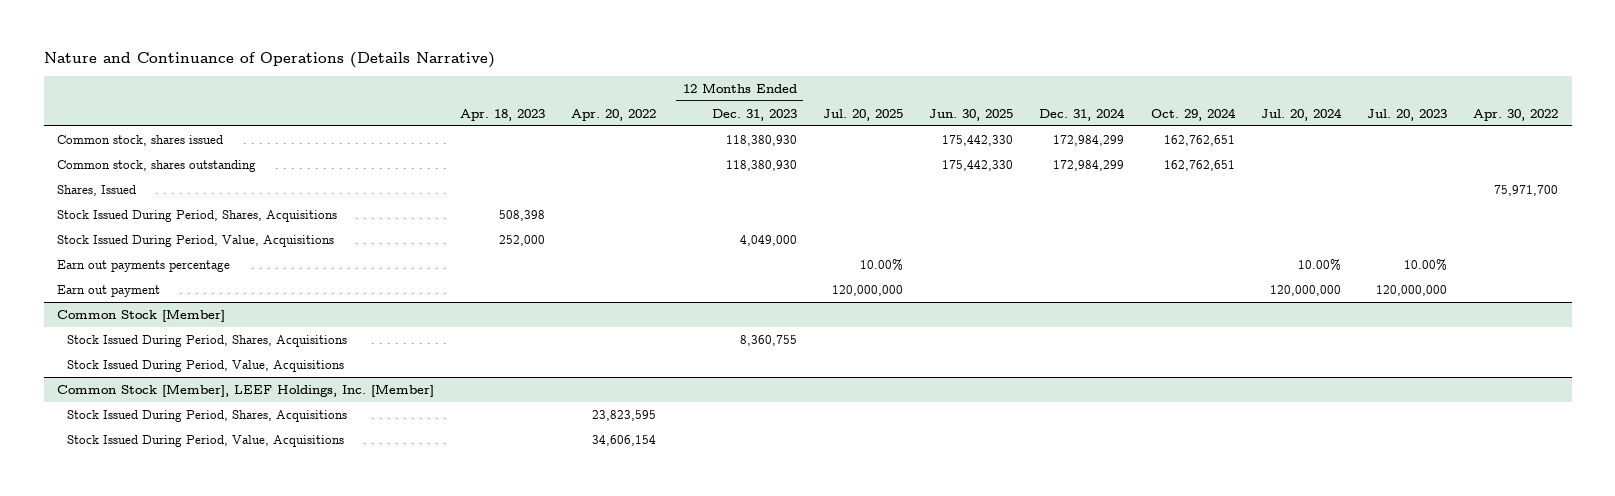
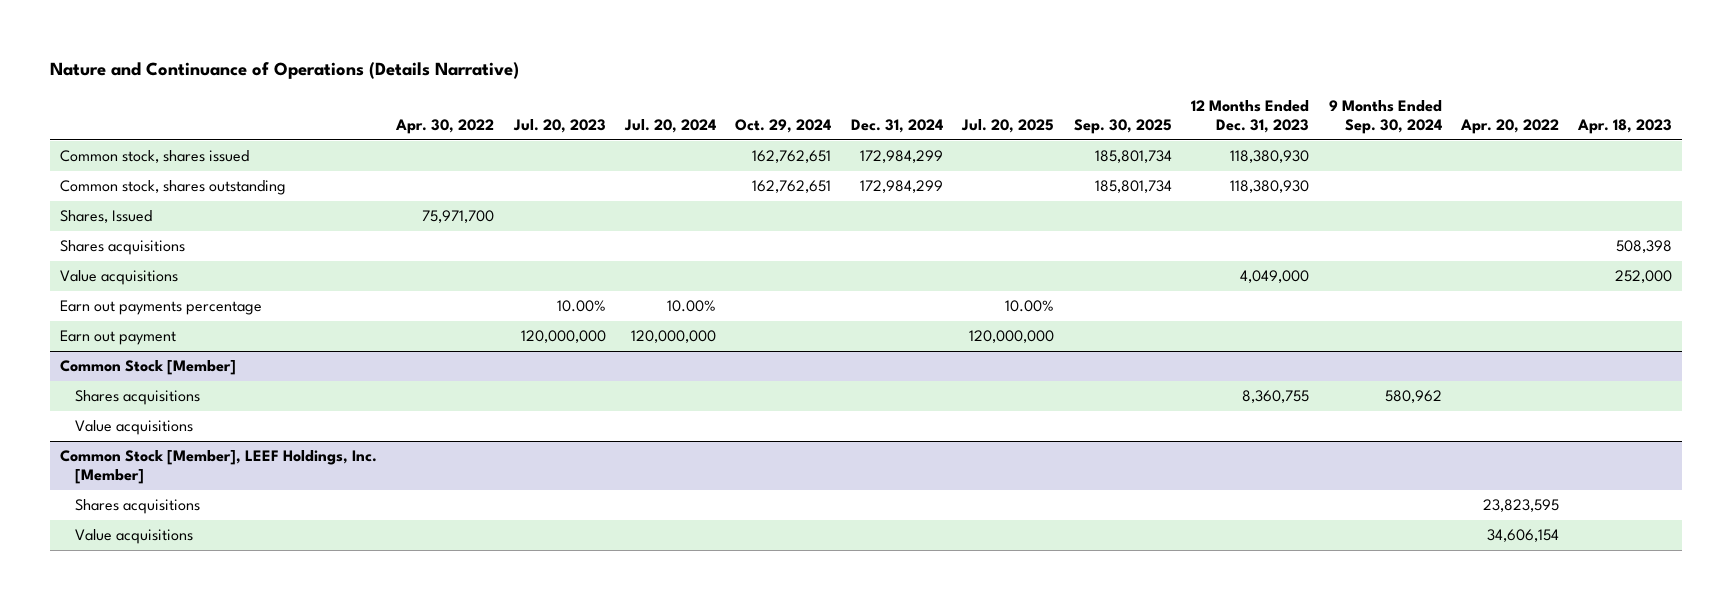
[929,108,1014,121] Jun. 30, 2025 -> none
none -> [1073,119,1172,135] Sep. 30, 2025
none -> [1328,100,1442,135] 9 Months Ended Sep. 30, 2024
[56,209,337,222] Stock Issued During Period, Shares, Acquisitions -> [59,240,185,256] Shares acquisitions
[56,234,334,247] Stock Issued During Period, Value, Acquisitions -> [59,270,178,286] Value acquisitions
[67,334,348,347] Stock Issued During Period, Shares, Acquisitions -> [75,390,201,406] Shares acquisitions
[67,359,345,372] Stock Issued During Period, Value, Acquisitions -> [75,420,194,436] Value acquisitions
[67,409,348,422] Stock Issued During Period, Shares, Acquisitions -> [75,499,201,515] Shares acquisitions
[67,434,345,447] Stock Issued During Period, Value, Acquisitions -> [75,529,194,545] Value acquisitions

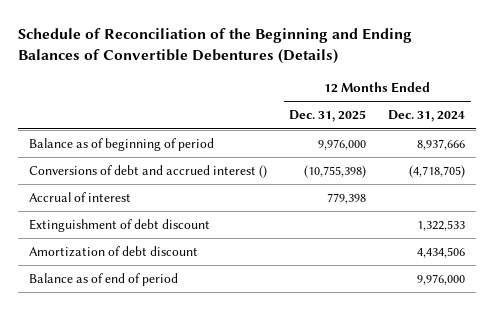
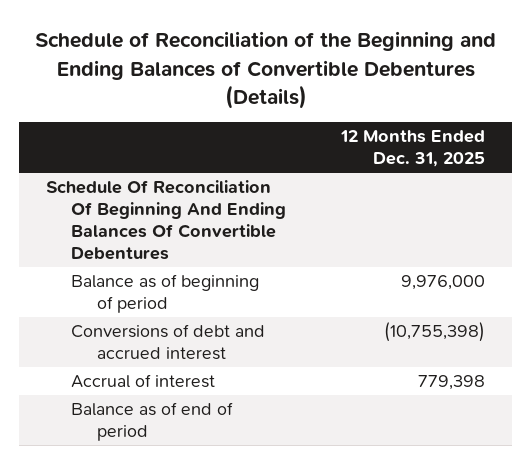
[388,110,466,123] Dec. 31, 2024 -> none
none -> [46,180,287,261] Schedule Of Reconciliation Of Beginning And Ending Balances Of Convertible Debentures
[28,165,267,179] Conversions of debt and accrued interest () -> [71,324,266,361] Conversions of debt and accrued interest
[28,219,210,233] Extinguishment of debt discount -> none
[28,246,198,258] Amortization of debt discount -> none

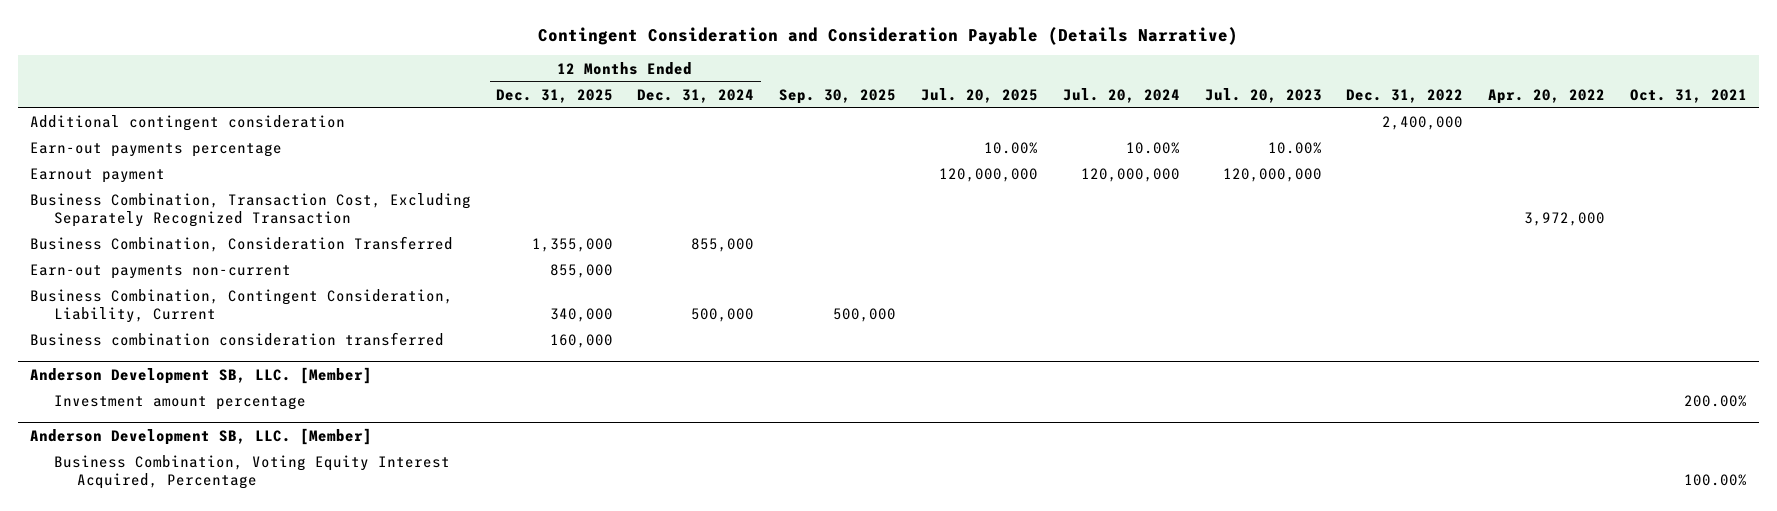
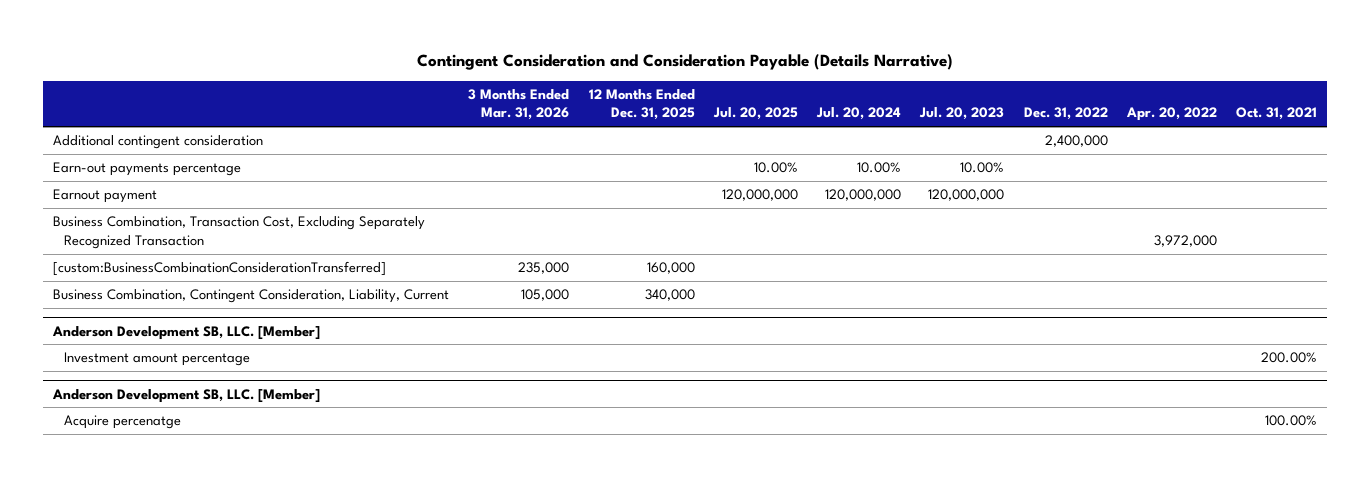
[637,88,755,103] Dec. 31, 2024 -> none
[779,88,897,104] Sep. 30, 2025 -> none
none -> [468,89,570,121] 3 Months Ended Mar. 31, 2026
[29,236,453,253] Business Combination, Consideration Transferred -> none
[29,264,291,280] Earn-out payments non-current -> none
none -> [52,261,386,277] [custom:BusinessCombinationConsiderationTransferred]
[29,332,444,347] Business combination consideration transferred -> none
[53,455,450,489] Business Combination, Voting Equity Interest Acquired, Percentage -> [63,415,181,430] Acquire percenatge

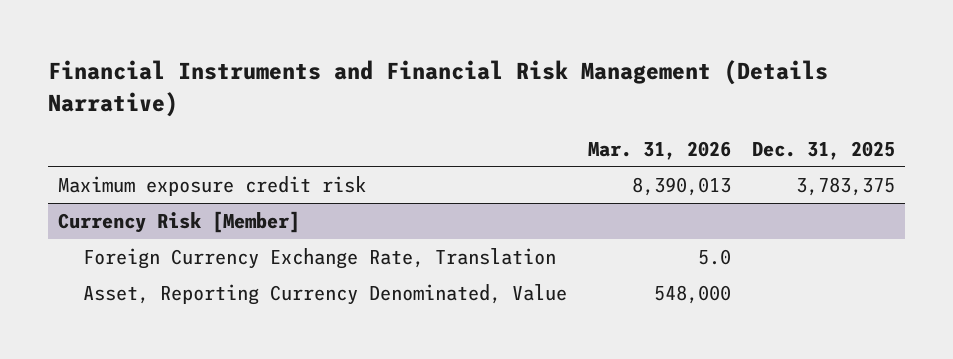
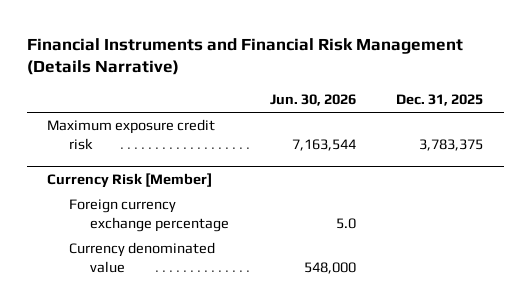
[587,140,731,160] Mar. 31, 2026 -> none
none -> [269,94,356,107] Jun. 30, 2026
[83,247,557,269] Foreign Currency Exchange Rate, Translation -> [68,199,230,232] Foreign currency exchange percentage
[83,283,568,305] Asset, Reporting Currency Denominated, Value -> [68,242,215,273] Currency denominated value

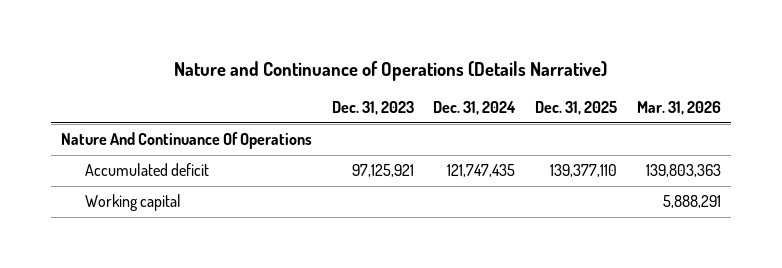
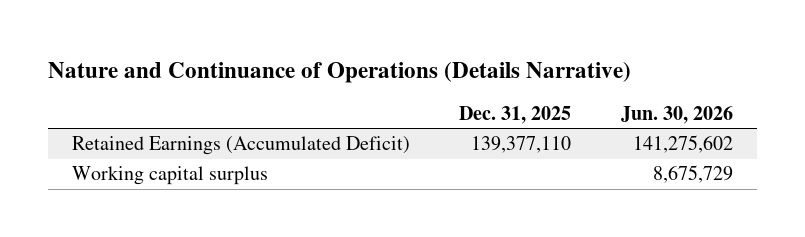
[331,101,414,116] Dec. 31, 2023 -> none
[433,101,517,116] Dec. 31, 2024 -> none
[637,101,722,116] Mar. 31, 2026 -> none
none -> [620,105,733,124] Jun. 30, 2026
[60,132,312,150] Nature And Continuance Of Operations -> none
[85,163,210,177] Accumulated deficit -> [72,136,411,156] Retained Earnings (Accumulated Deficit)
[85,194,182,212] Working capital -> [72,166,269,186] Working capital surplus

